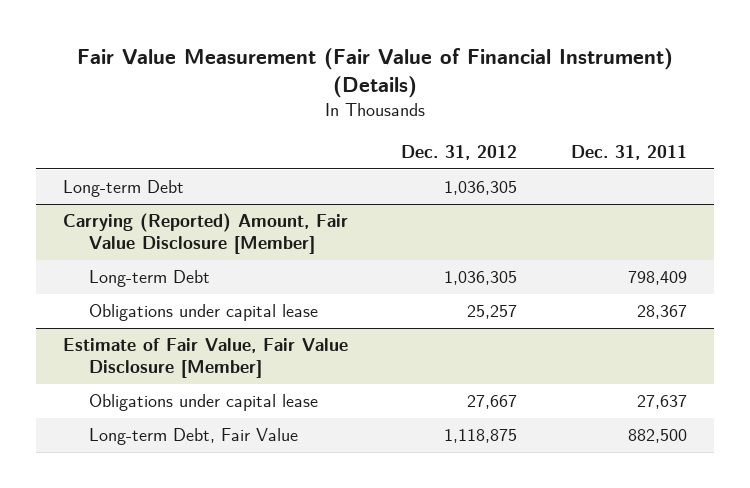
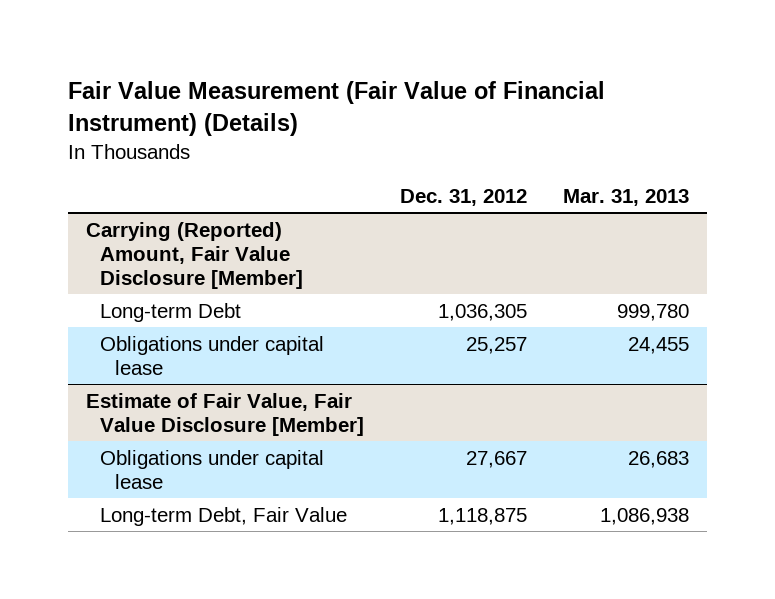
[571,144,688,160] Dec. 31, 2011 -> none
none -> [562,188,689,206] Mar. 31, 2013
[62,180,184,198] Long-term Debt -> none

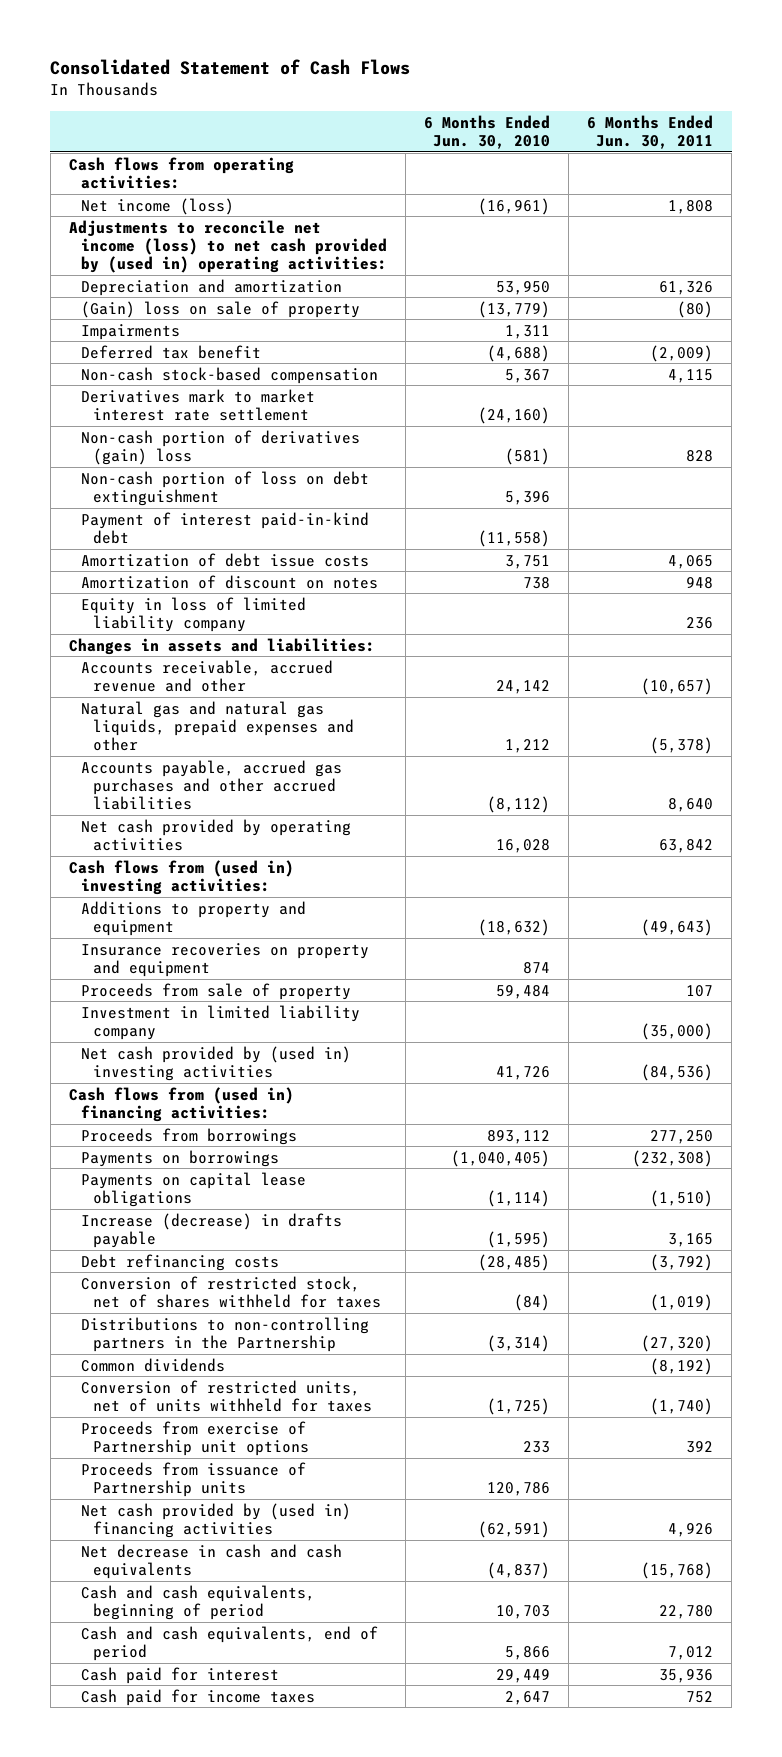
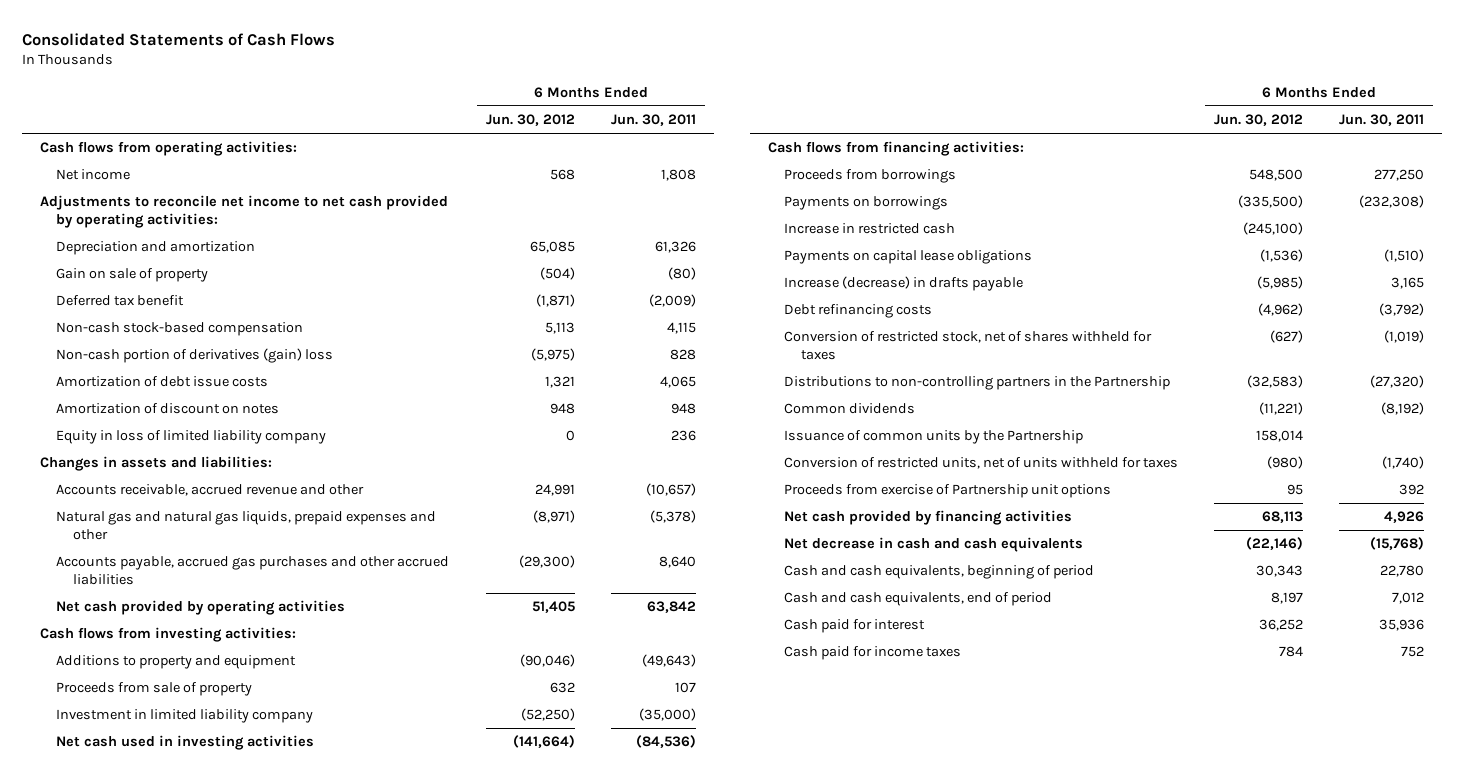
[50,59,411,76] Consolidated Statement of Cash Flows -> [22,32,336,46] Consolidated Statements of Cash Flows
[424,114,551,149] 6 Months Ended Jun. 30, 2010 -> none
none -> [486,114,576,127] Jun. 30, 2012
[80,197,234,215] Net income (loss) -> [56,169,131,181] Net income
[68,219,387,274] Adjustments to reconcile net income (loss) to net cash provided by (used in) operating activities: -> [39,195,448,228] Adjustments to reconcile net income to net cash provided by operating activities:
[80,323,180,340] Impairments -> none
[80,300,360,318] (Gain) loss on sale of property -> [56,268,209,283] Gain on sale of property
[80,388,315,421] Derivatives mark to market interest rate settlement -> none
[80,470,369,506] Non-cash portion of loss on debt extinguishment -> none
[80,511,369,544] Payment of interest paid-in-kind debt -> none
[68,859,294,895] Cash flows from (used in) investing activities: -> [39,627,296,643] Cash flows from investing activities:
[80,942,369,977] Insurance recoveries on property and equipment -> none
[80,1045,351,1081] Net cash provided by (used in) investing activities -> [56,735,315,751] Net cash used in investing activities
[68,1086,294,1122] Cash flows from (used in) financing activities: -> [767,141,1024,157] Cash flows from financing activities:
none -> [784,223,956,235] Increase in restricted cash
none -> [784,430,1084,445] Issuance of common units by the Partnership
[80,1461,306,1497] Proceeds from issuance of Partnership units -> none
[80,1502,351,1538] Net cash provided by (used in) financing activities -> [784,510,1073,526] Net cash provided by financing activities

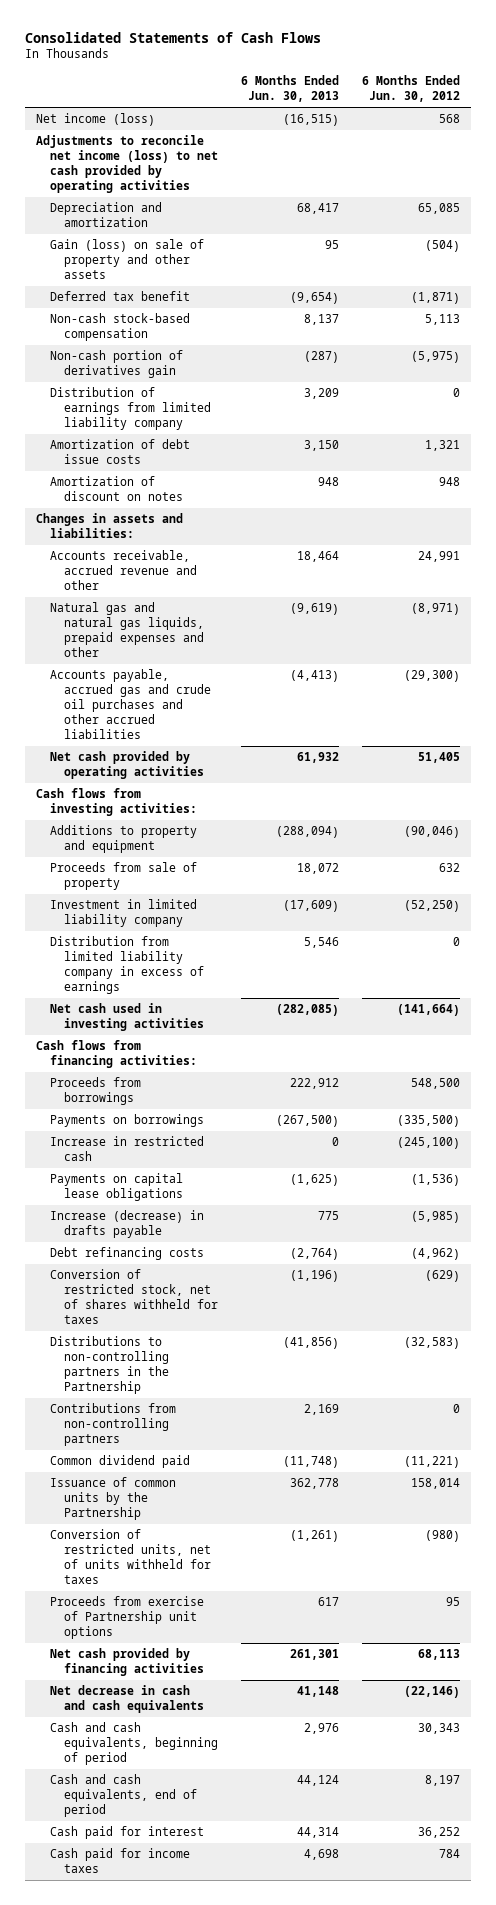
[610,114,696,127] Jun. 30, 2011 -> none
none -> [241,75,340,103] 6 Months Ended Jun. 30, 2013
[39,141,297,157] Cash flows from operating activities: -> none
[56,169,131,181] Net income -> [36,113,156,127] Net income (loss)
[39,195,448,228] Adjustments to reconcile net income to net cash provided by operating activities: -> [36,135,219,194] Adjustments to reconcile net income (loss) to net cash provided by operating activities
[56,268,209,283] Gain on sale of property -> [50,239,205,280] Gain (loss) on sale of property and other assets
[56,348,334,364] Non-cash portion of derivatives (gain) loss -> [50,350,184,379] Non-cash portion of derivatives gain
none -> [50,387,212,431] Distribution of earnings from limited liability company
[56,430,327,445] Equity in loss of limited liability company -> none
[56,556,450,585] Accounts payable, accrued gas purchases and other accrued liabilities -> [50,669,212,740] Accounts payable, accrued gas and crude oil purchases and other accrued liabilities
none -> [50,936,205,995] Distribution from limited liability company in excess of earnings
[1270,330,1304,344] (627) -> [424,1270,460,1283] (629)
none -> [50,1403,177,1447] Contributions from non-controlling partners
[784,403,916,415] Common dividends -> [50,1455,191,1469] Common dividend paid

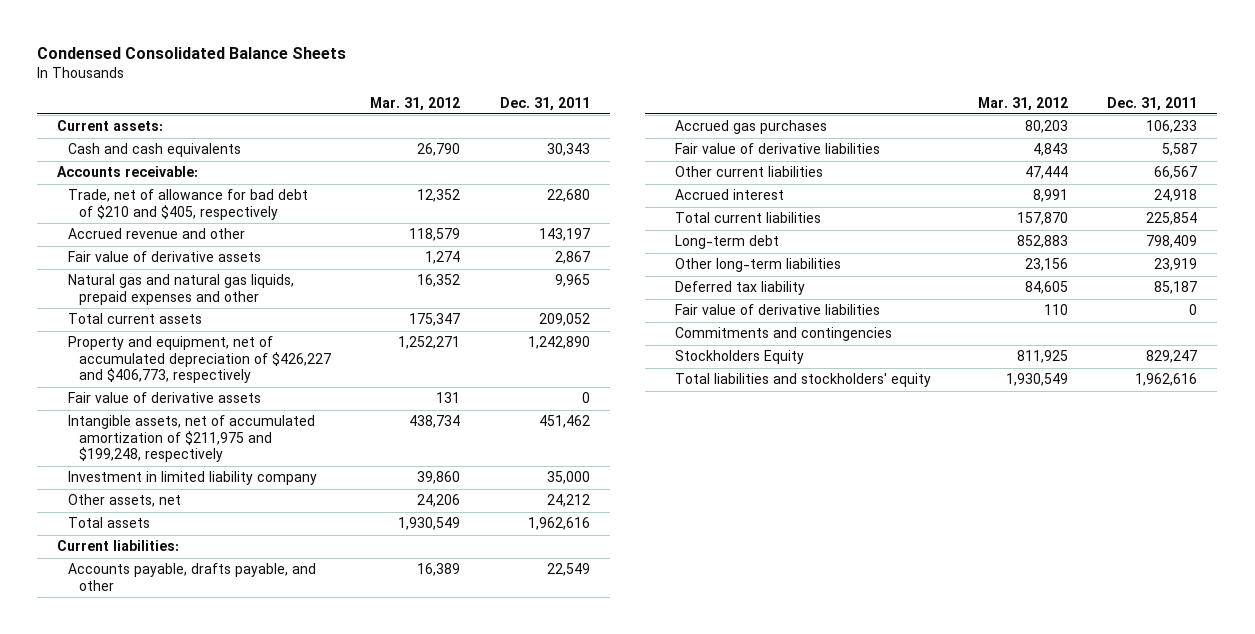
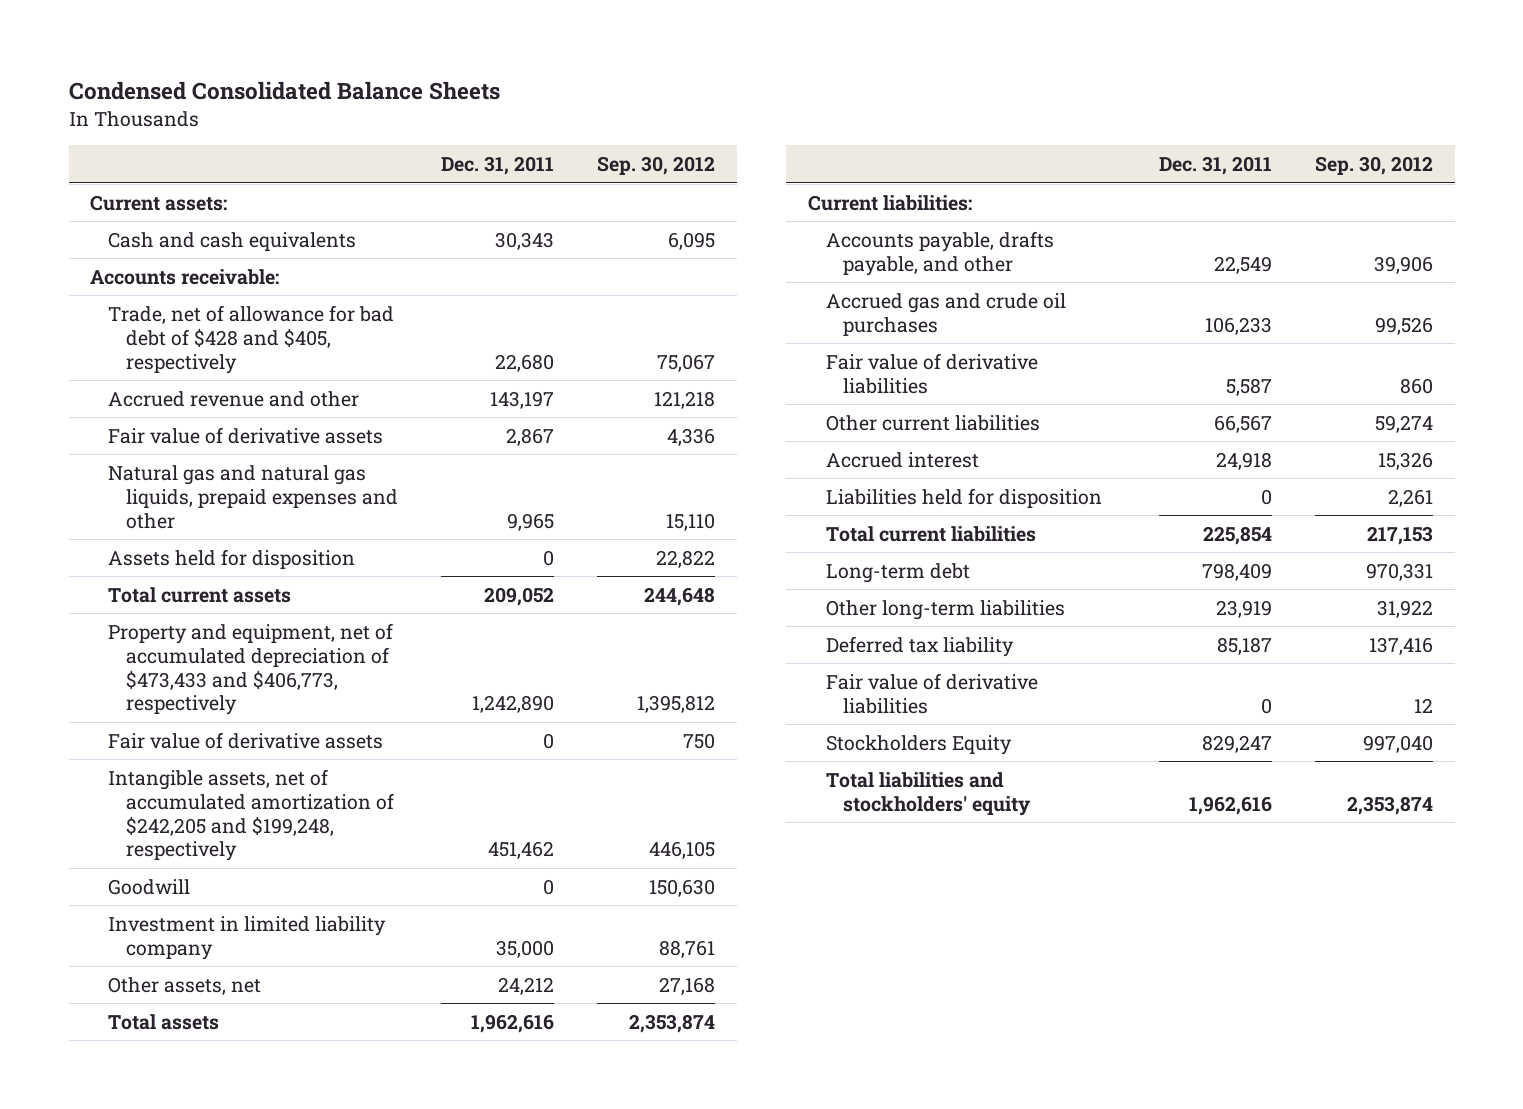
[370,96,461,111] Mar. 31, 2012 -> none
none -> [597,155,716,175] Sep. 30, 2012
[67,189,308,220] Trade, net of allowance for bad debt of $210 and $405, respectively -> [107,304,394,374] Trade, net of allowance for bad debt of $428 and $405, respectively
none -> [107,548,355,569] Assets held for disposition
[67,336,331,384] Property and equipment, net of accumulated depreciation of $426,227 and $406,773, respectively -> [107,622,393,716] Property and equipment, net of accumulated depreciation of $473,433 and $406,773, respectively
[67,415,315,463] Intangible assets, net of accumulated amortization of $211,975 and $199,248, respectively -> [107,768,394,862] Intangible assets, net of accumulated amortization of $242,205 and $199,248, respectively
none -> [107,878,190,895] Goodwill
[675,120,828,135] Accrued gas purchases -> [825,292,1066,336] Accrued gas and crude oil purchases
none -> [825,487,1102,508] Liabilities held for disposition
[675,327,893,342] Commitments and contingencies -> none

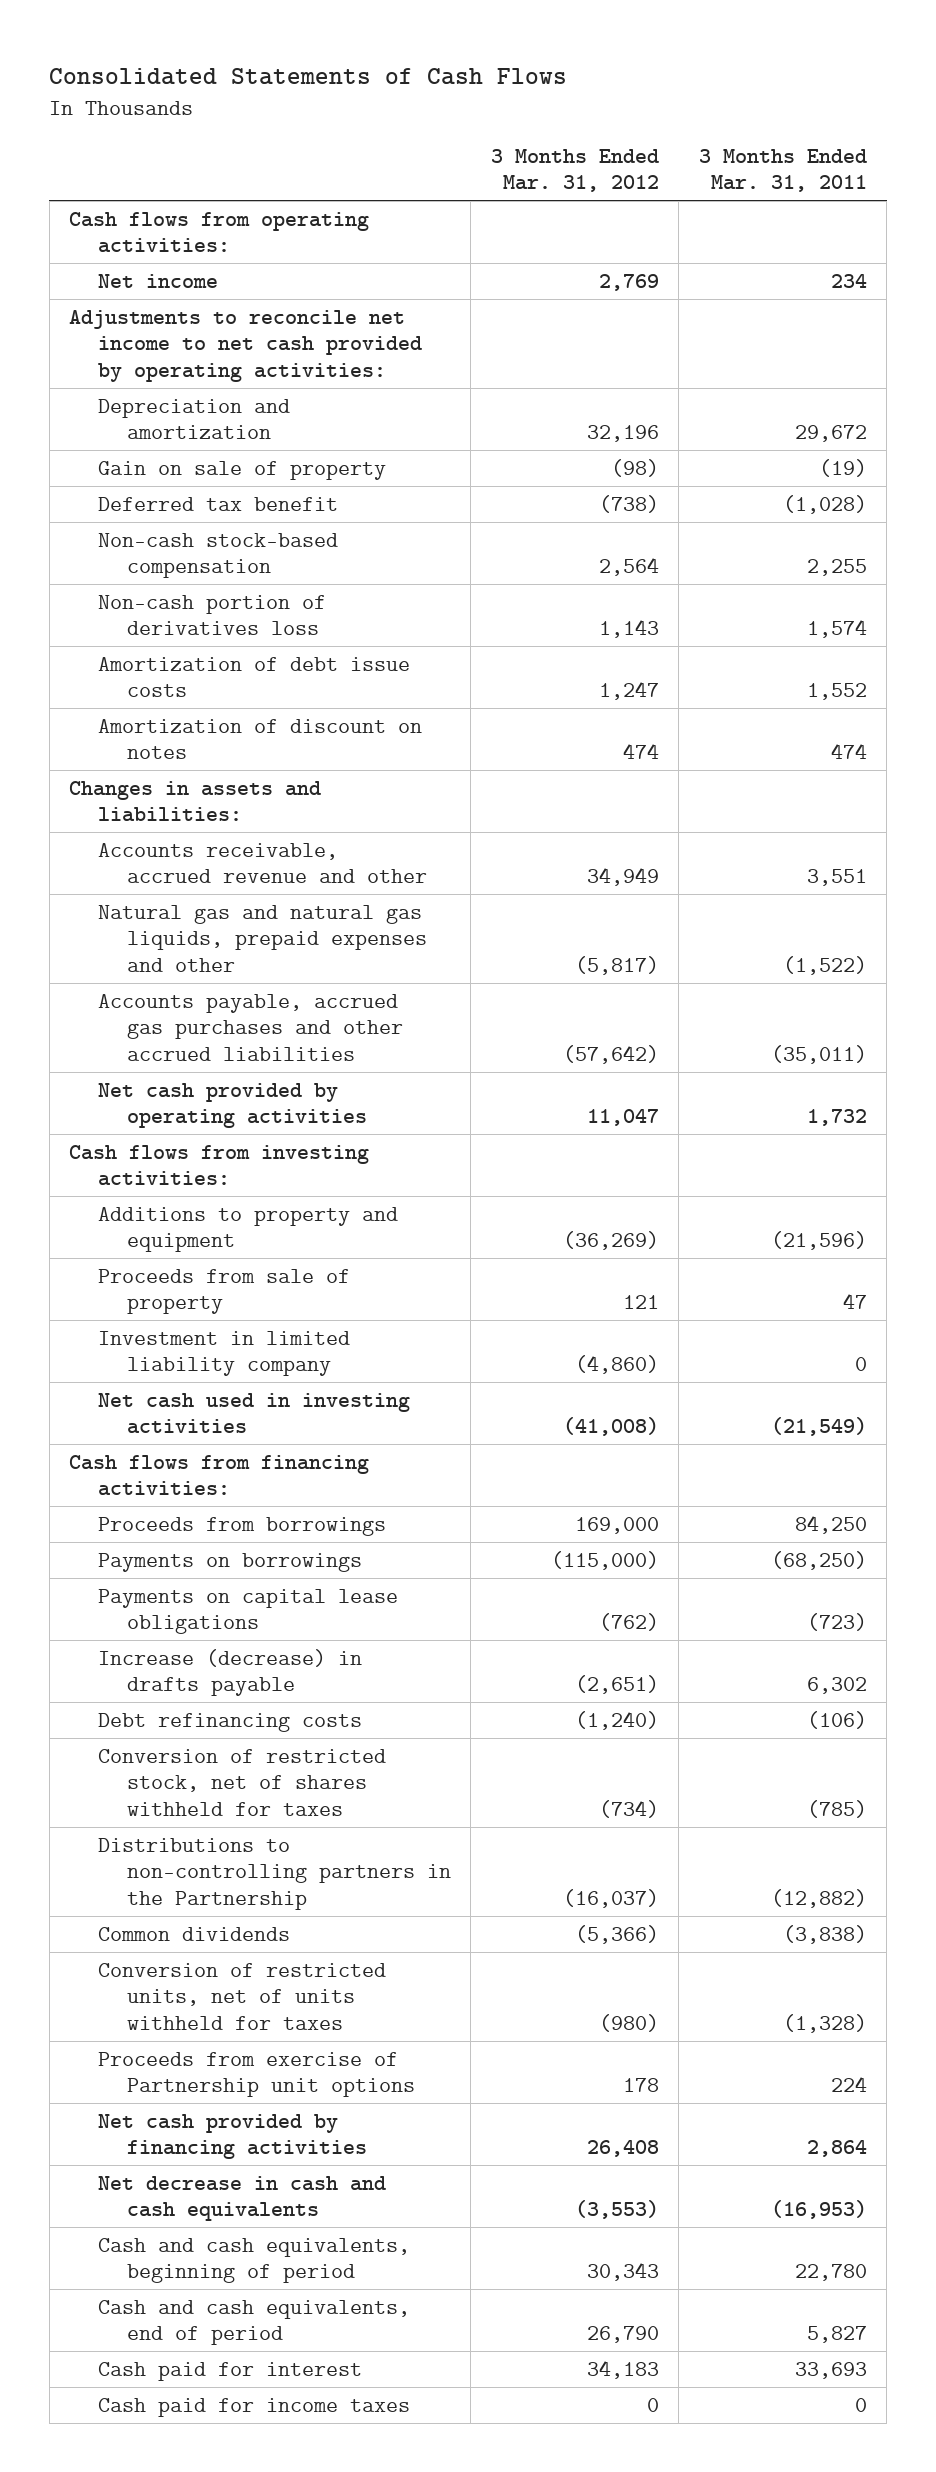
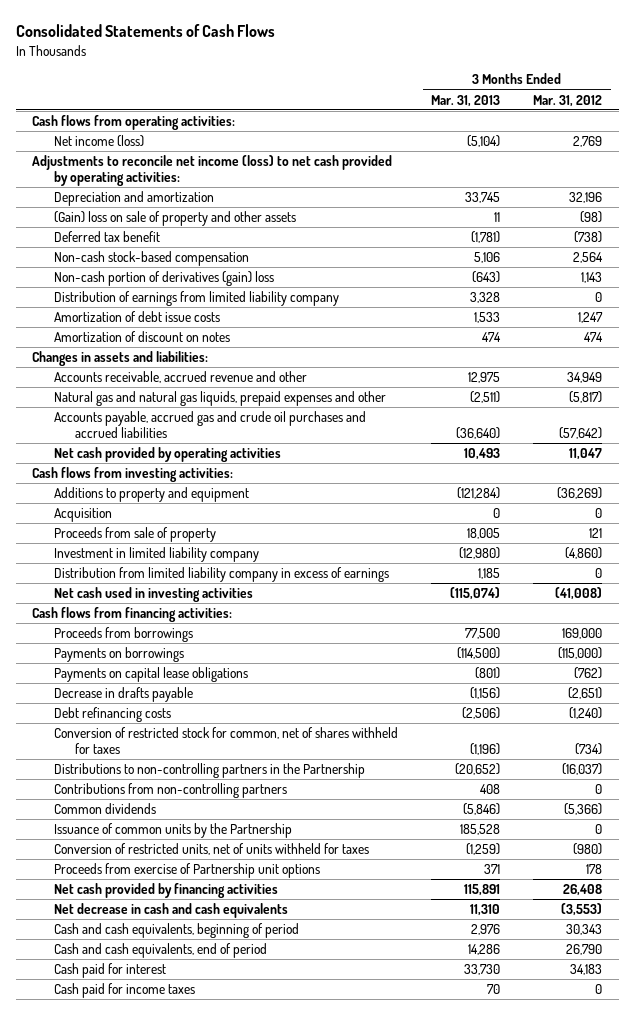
[698,148,867,193] 3 Months Ended Mar. 31, 2011 -> none
none -> [431,94,501,107] Mar. 31, 2013
[97,273,218,288] Net income -> [53,135,144,148] Net income (loss)
[69,309,422,382] Adjustments to reconcile net income to net cash provided by operating activities: -> [32,155,393,187] Adjustments to reconcile net income (loss) to net cash provided by operating activities:
[97,460,386,480] Gain on sale of property -> [53,211,296,227] (Gain) loss on sale of property and other assets
[97,594,326,636] Non-cash portion of derivatives loss -> [53,271,274,287] Non-cash portion of derivatives (gain) loss
none -> [53,291,339,307] Distribution of earnings from limited liability company
[97,993,403,1061] Accounts payable, accrued gas purchases and other accrued liabilities -> [53,411,366,439] Accounts payable, accrued gas and crude oil purchases and accrued liabilities
none -> [53,508,112,523] Acquisition
none -> [53,567,389,583] Distribution from limited liability company in excess of earnings
[97,1648,362,1697] Increase (decrease) in drafts payable -> [53,687,193,703] Decrease in drafts payable
[97,1748,386,1816] Conversion of restricted stock, net of shares withheld for taxes -> [53,727,398,755] Conversion of restricted stock for common, net of shares withheld for taxes
none -> [53,783,287,799] Contributions from non-controlling partners
none -> [53,823,292,839] Issuance of common units by the Partnership

